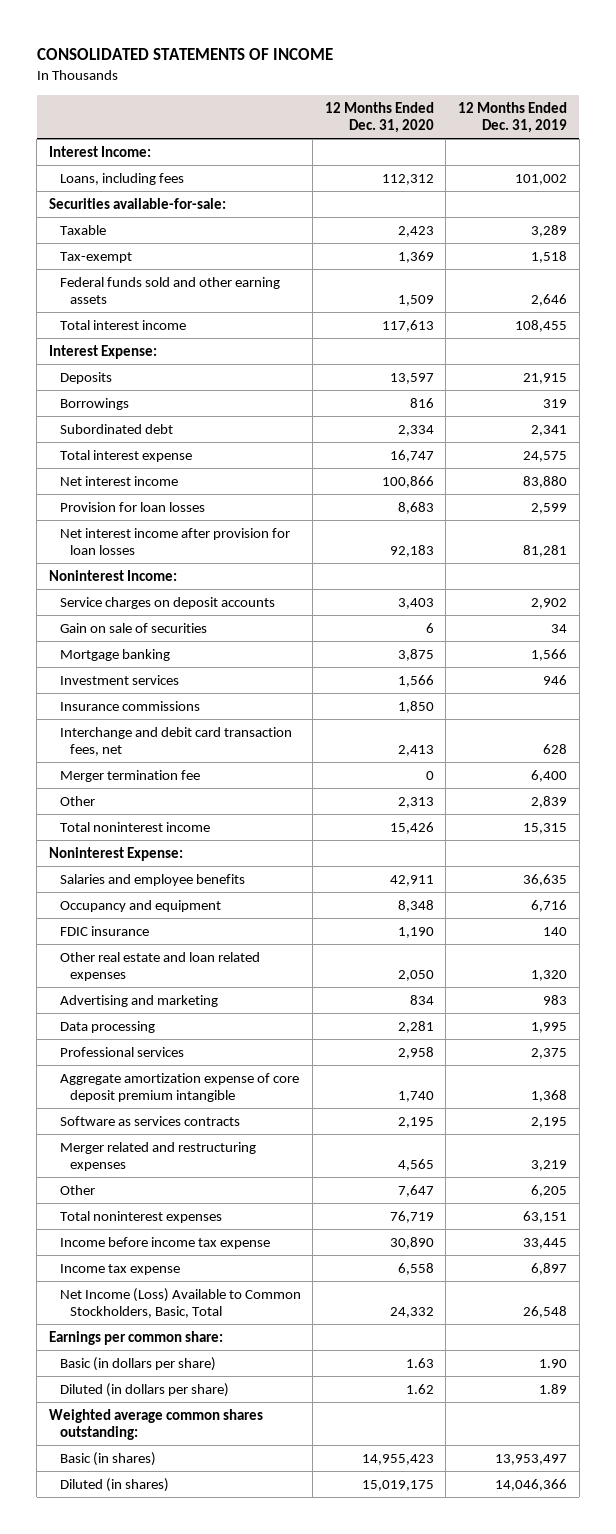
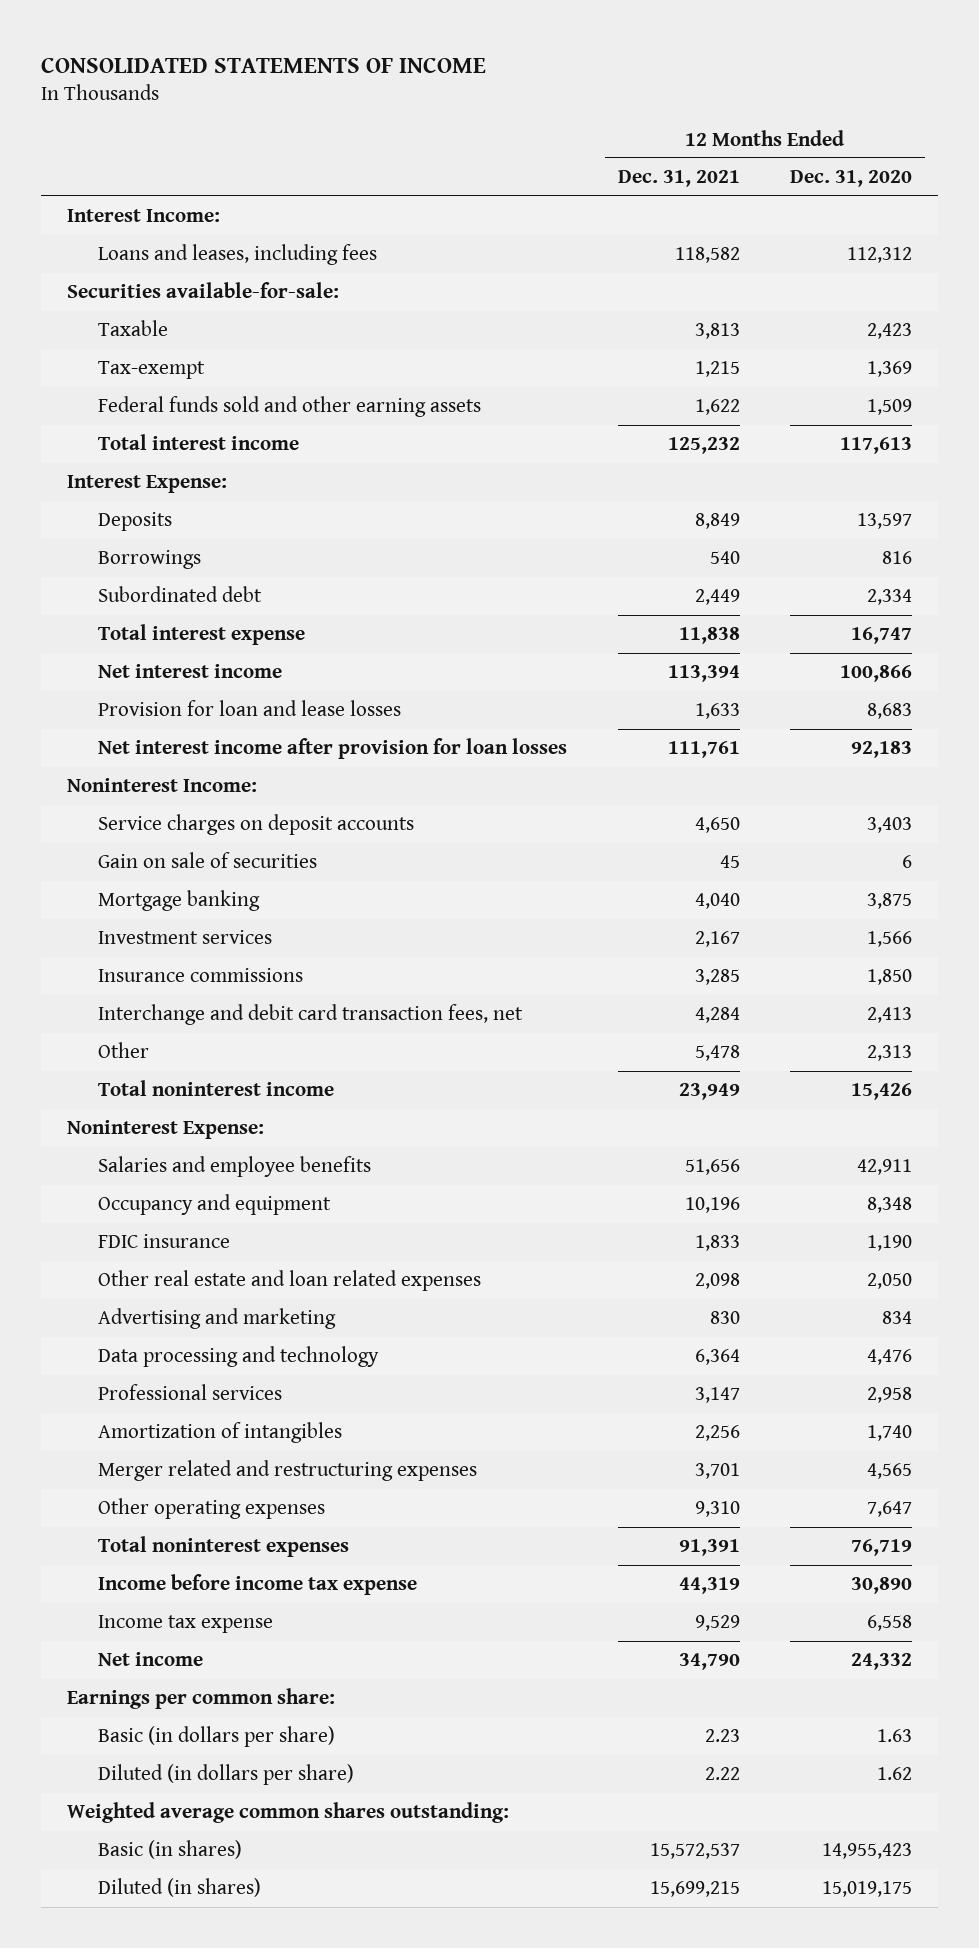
[457,101,567,134] 12 Months Ended Dec. 31, 2019 -> none
none -> [617,170,740,188] Dec. 31, 2021
[59,172,184,185] Loans, including fees -> [98,244,378,266] Loans and leases, including fees
[59,501,205,512] Provision for loan losses -> [98,700,402,717] Provision for loan and lease losses
[59,769,200,782] Merger termination fee -> none
[59,1020,155,1033] Data processing -> [98,1346,380,1368] Data processing and technology
[397,1020,434,1033] 2,281 -> [867,1349,913,1366] 4,476
[59,1115,240,1126] Software as services contracts -> none
[59,1072,299,1103] Aggregate amortization expense of core deposit premium intangible -> [98,1422,343,1444] Amortization of intangibles
[59,1184,95,1195] Other -> [98,1498,326,1520] Other operating expenses
[59,1287,301,1319] Net Income (Loss) Available to Common Stockholders, Basic, Total -> [98,1652,204,1667] Net income

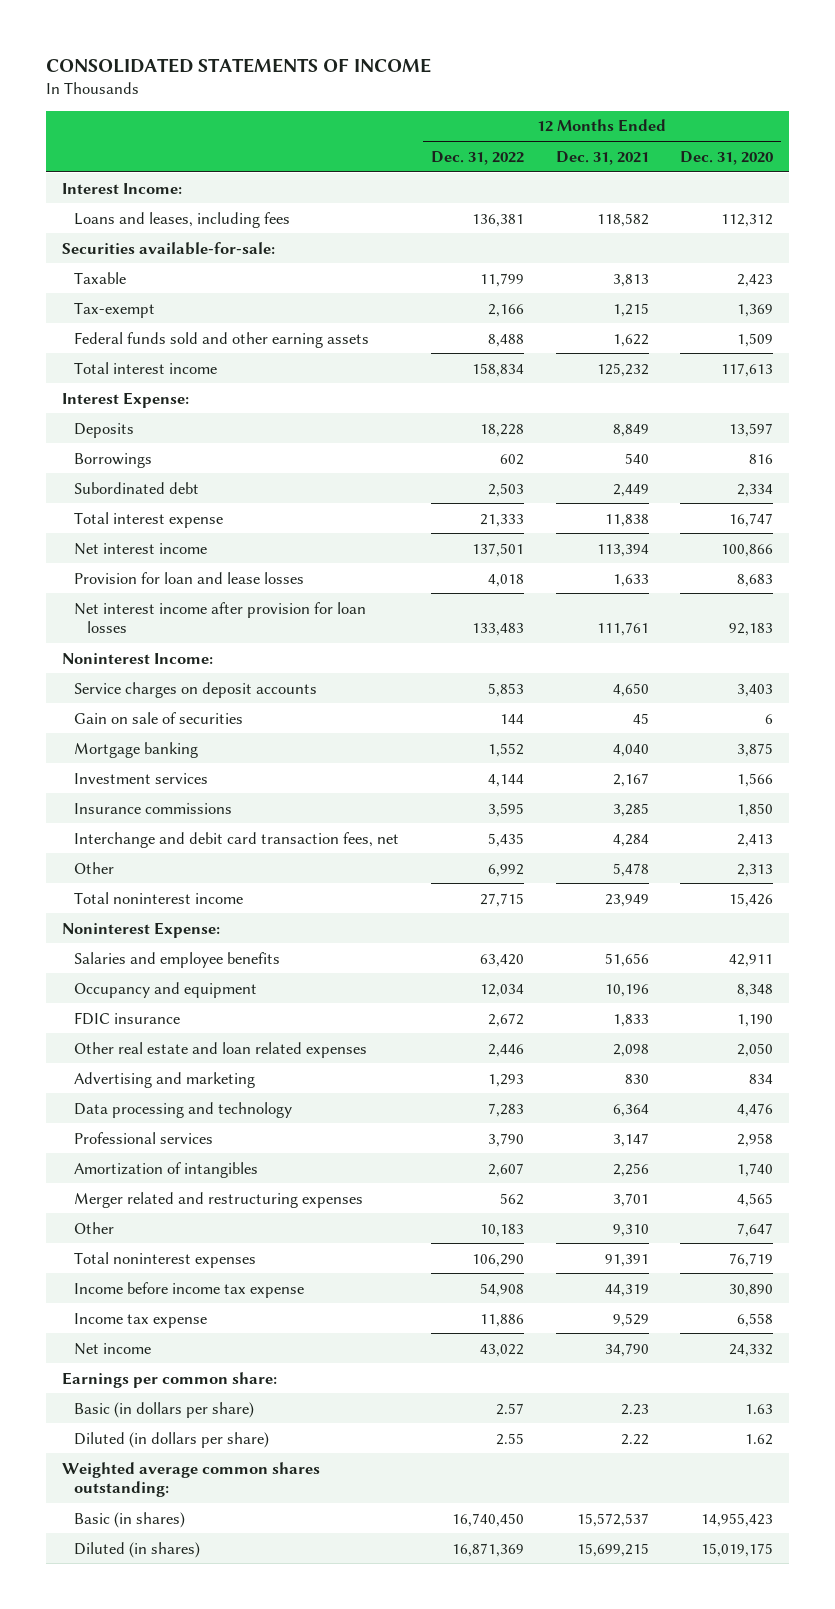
none -> [431,150,525,165] Dec. 31, 2022
[98,1498,326,1520] Other operating expenses -> [74,1221,115,1234] Other

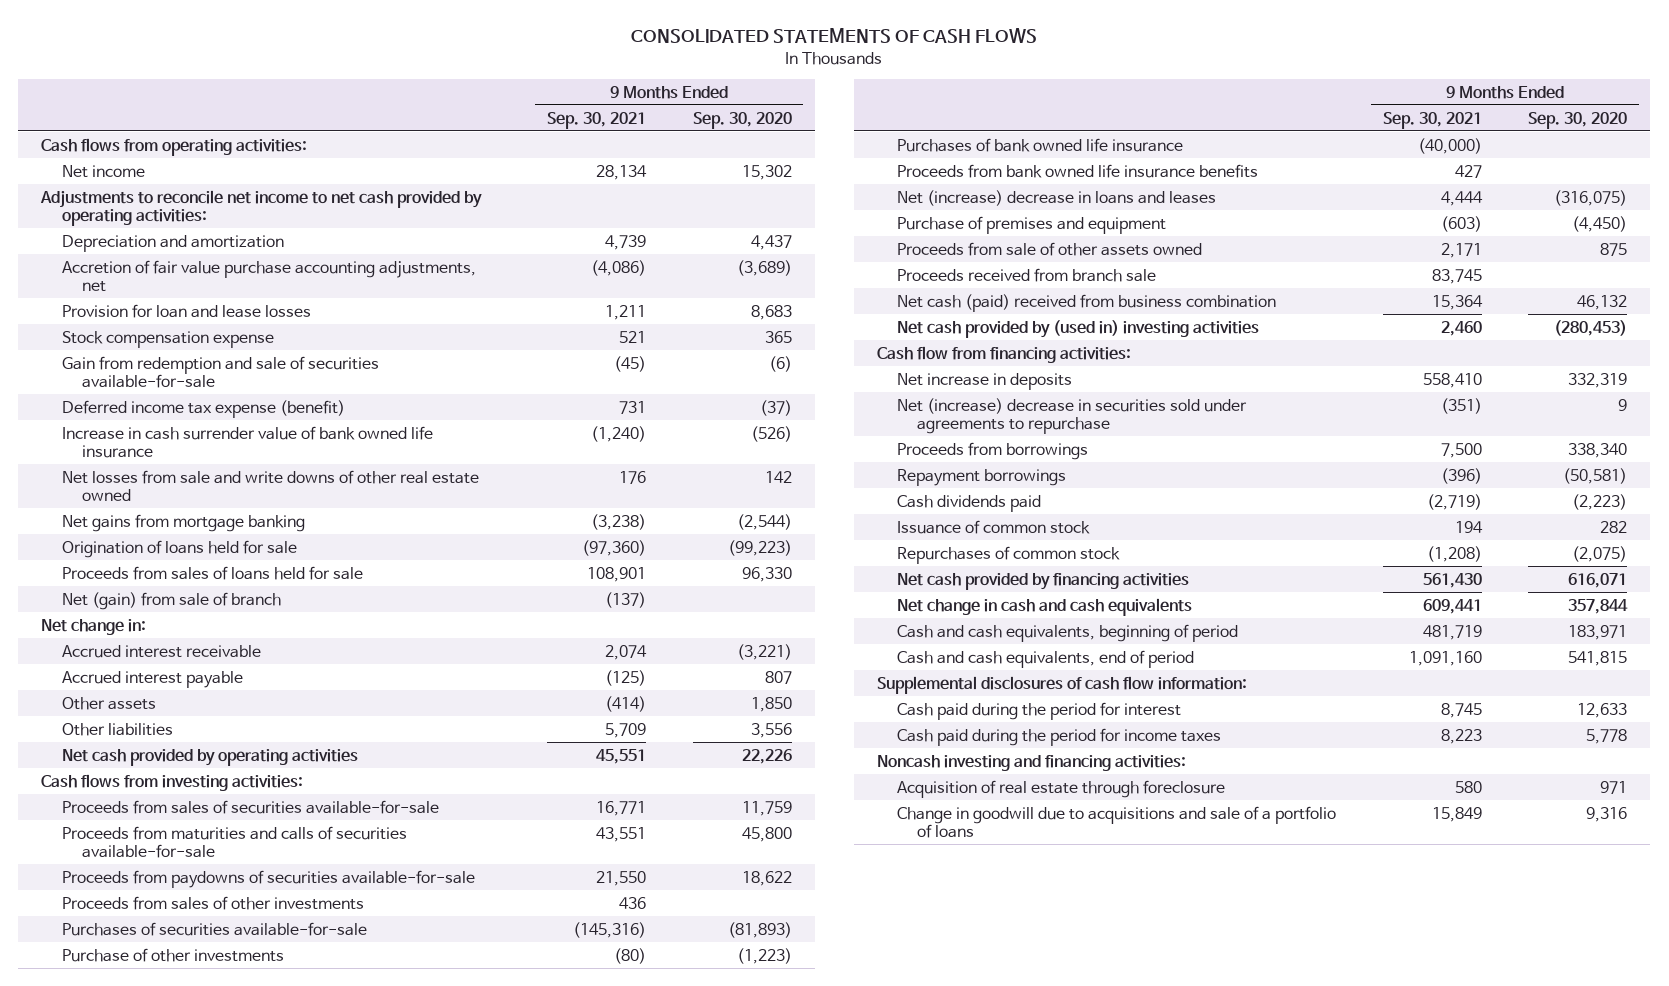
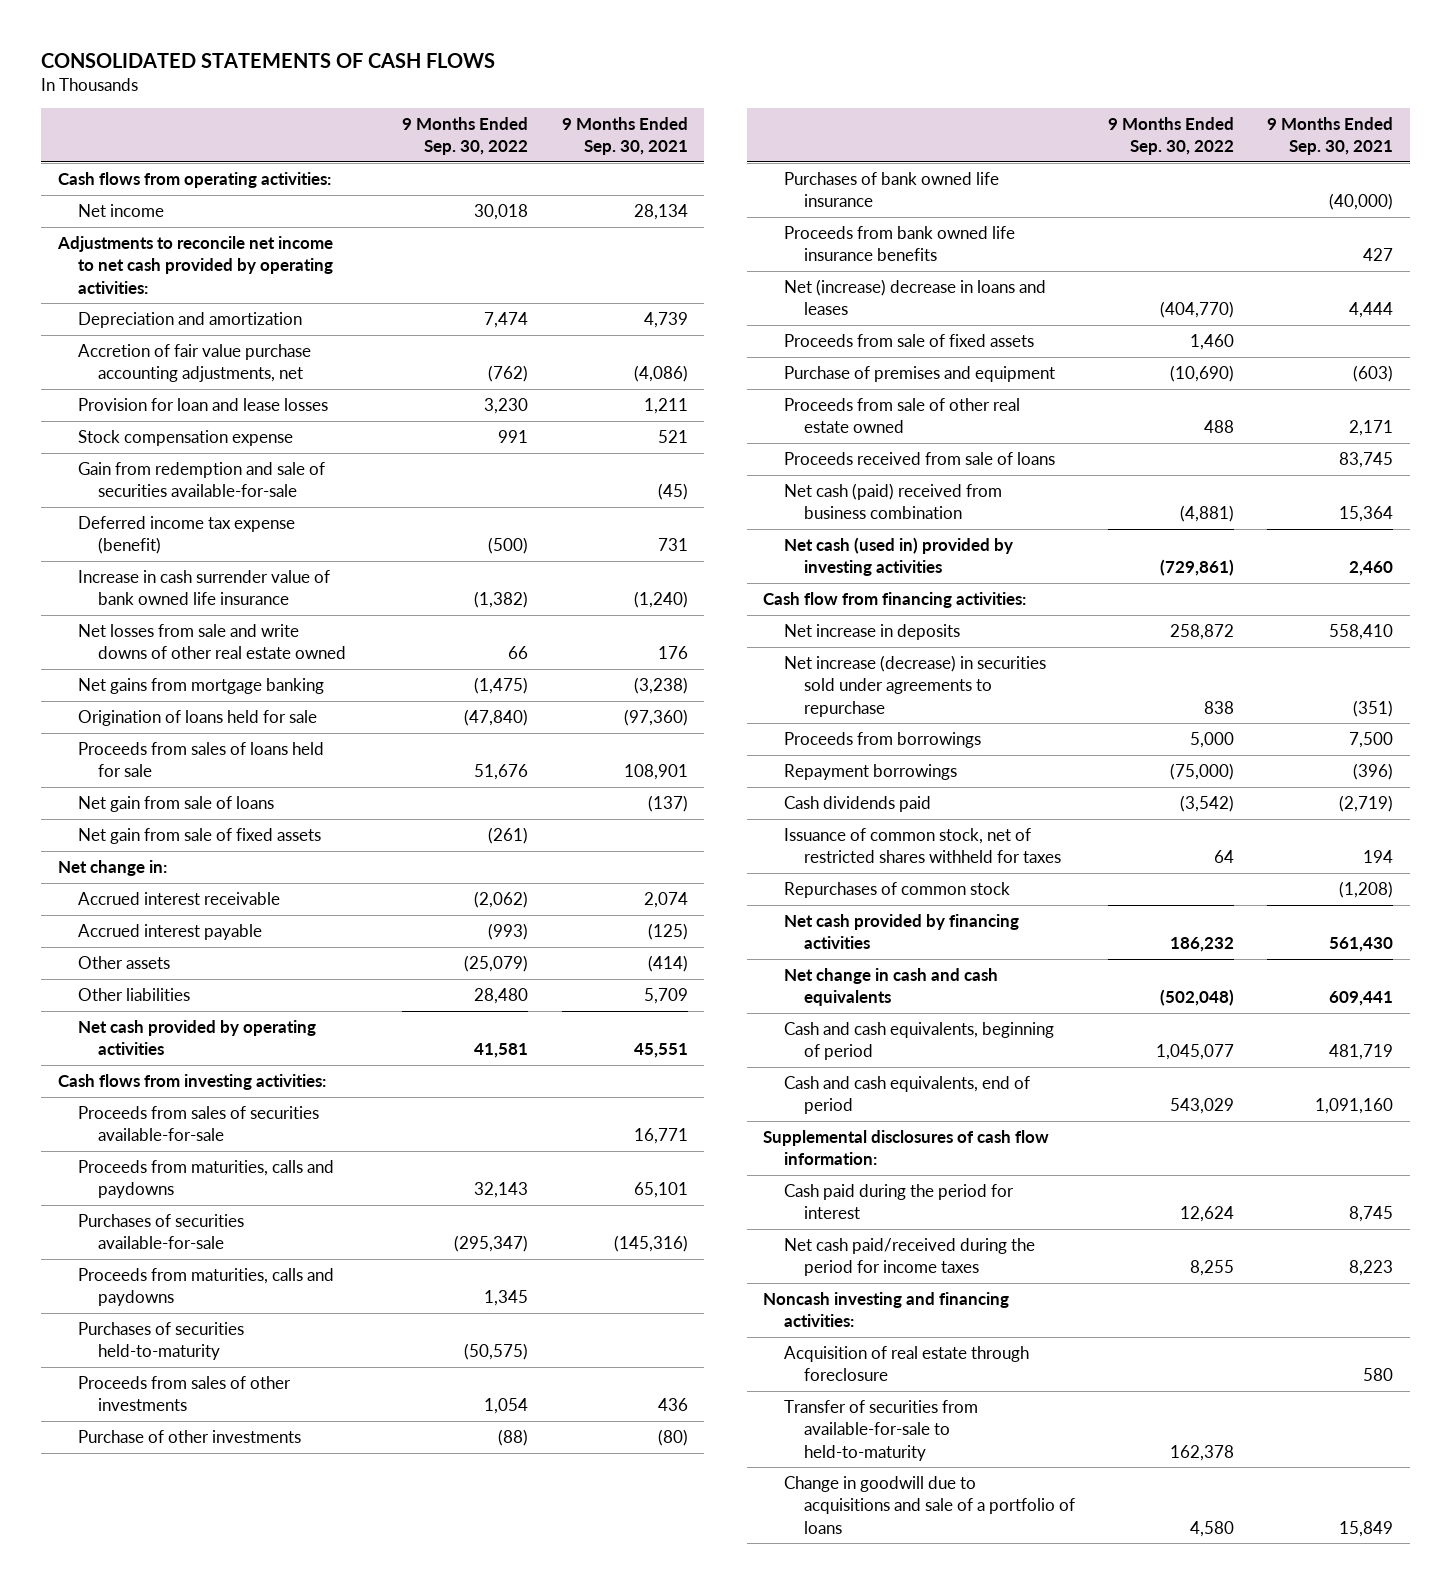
[692,111,792,129] Sep. 30, 2020 -> none
none -> [402,116,529,156] 9 Months Ended Sep. 30, 2022
[61,591,281,610] Net (gain) from sale of branch -> [77,796,274,813] Net gain from sale of loans
none -> [77,828,321,845] Net gain from sale of fixed assets
[61,869,475,888] Proceeds from paydowns of securities available-for-sale -> none
[61,825,407,859] Proceeds from maturities and calls of securities available-for-sale -> [77,1160,334,1199] Proceeds from maturities, calls and paydowns
[596,826,647,842] 43,551 -> [633,1182,688,1199] 65,101
none -> [77,1268,334,1307] Proceeds from maturities, calls and paydowns
none -> [77,1322,244,1361] Purchases of securities held-to-maturity
[61,895,364,910] Proceeds from sales of other investments -> [77,1376,291,1412] Proceeds from sales of other investments
none -> [783,334,1034,348] Proceeds from sale of fixed assets
[897,241,1203,256] Proceeds from sale of other assets owned -> [783,398,1020,434] Proceeds from sale of other real estate owned
[897,267,1157,282] Proceeds received from branch sale -> [783,452,1055,466] Proceeds received from sale of loans
[897,319,1260,338] Net cash provided by (used in) investing activities -> [783,537,1013,577] Net cash (used in) provided by investing activities
[897,397,1248,435] Net (increase) decrease in securities sold under agreements to repurchase -> [783,655,1046,717] Net increase (decrease) in securities sold under agreements to repurchase
[897,519,1091,534] Issuance of common stock -> [783,828,1062,864] Issuance of common stock, net of restricted shares withheld for taxes
[897,727,1222,746] Cash paid during the period for income taxes -> [783,1238,1035,1277] Net cash paid/received during the period for income taxes
none -> [783,1400,978,1461] Transfer of securities from available-for-sale to held-to-maturity

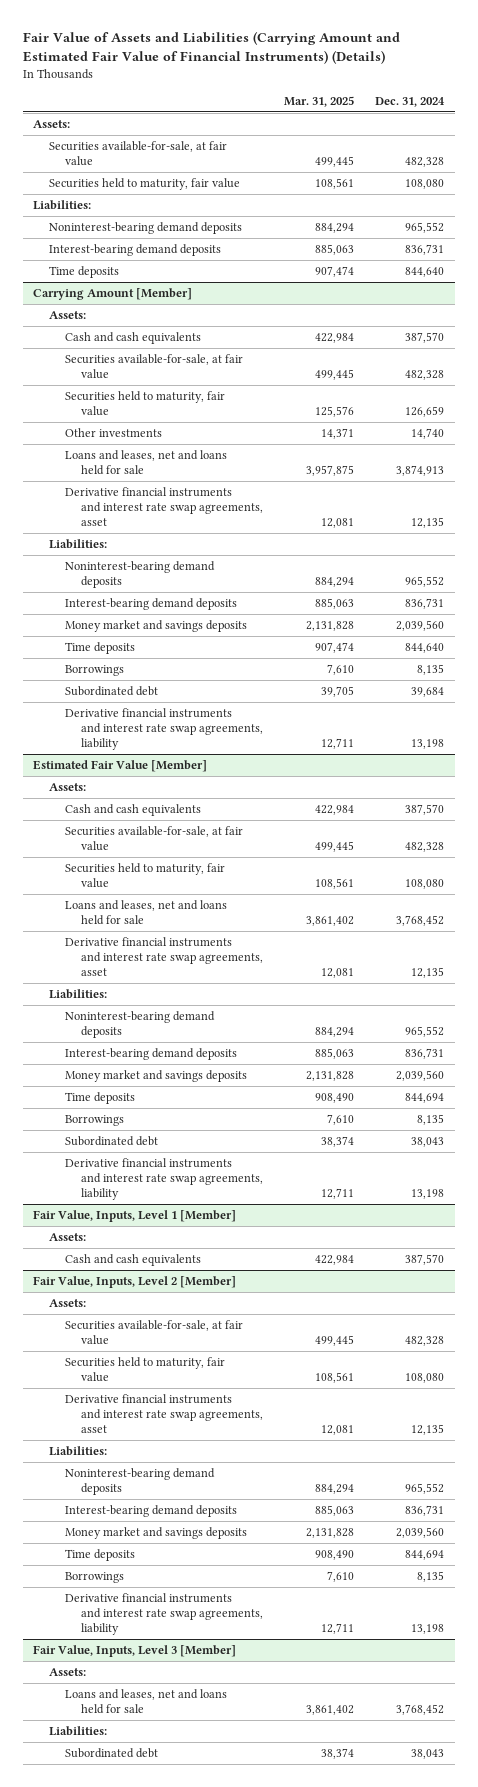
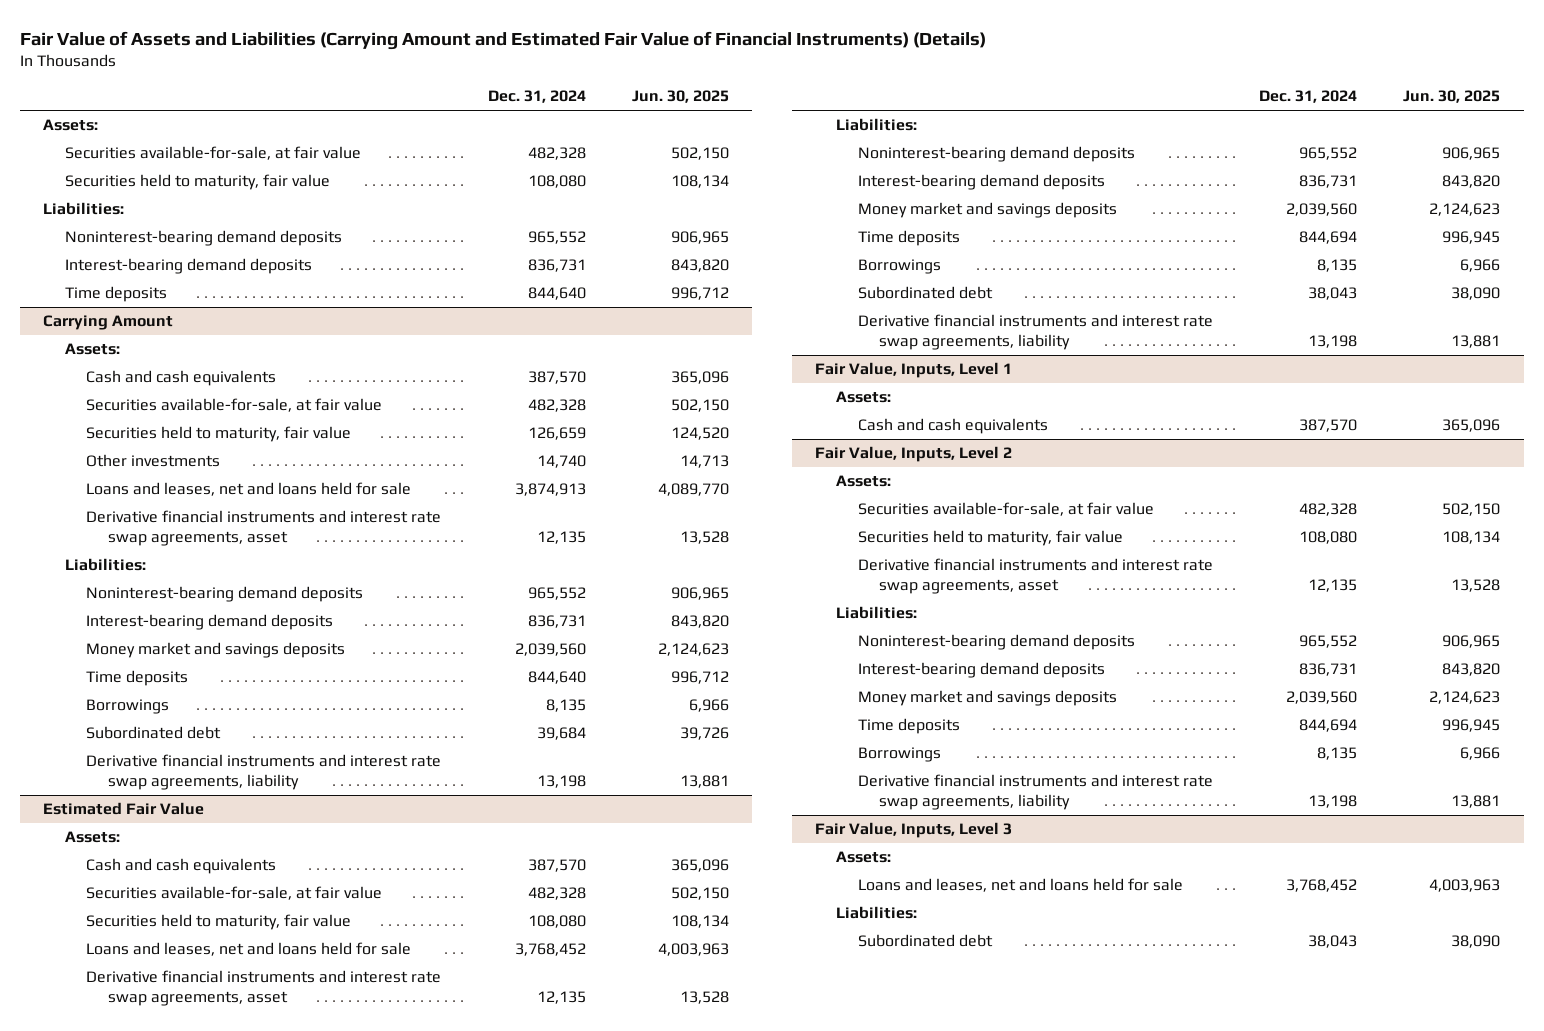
[284,96,355,108] Mar. 31, 2025 -> none
none -> [631,90,729,104] Jun. 30, 2025
[33,287,193,300] Carrying Amount [Member] -> [43,315,174,331] Carrying Amount
[33,759,208,772] Estimated Fair Value [Member] -> [43,802,205,816] Estimated Fair Value
[33,1209,237,1222] Fair Value, Inputs, Level 1 [Member] -> [814,362,1012,379] Fair Value, Inputs, Level 1
[33,1275,237,1288] Fair Value, Inputs, Level 2 [Member] -> [814,446,1012,463] Fair Value, Inputs, Level 2
[33,1644,237,1657] Fair Value, Inputs, Level 3 [Member] -> [814,822,1012,839] Fair Value, Inputs, Level 3

